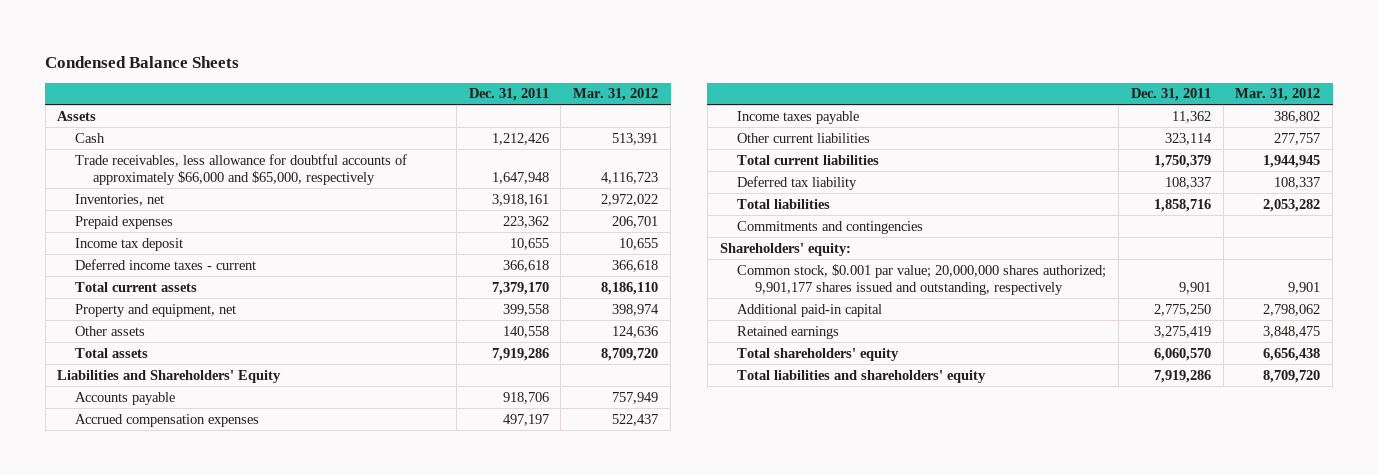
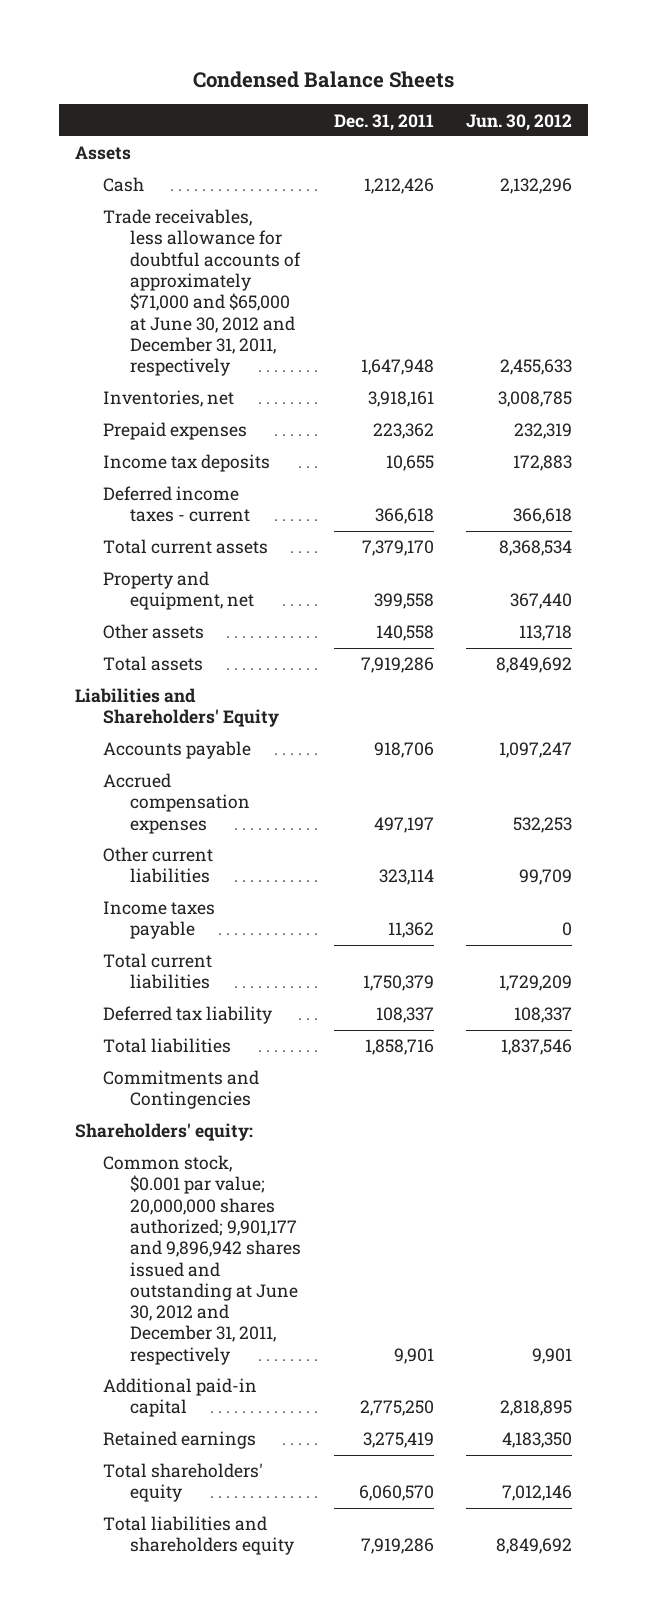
[573,88,659,102] Mar. 31, 2012 -> none
none -> [465,113,572,131] Jun. 30, 2012
[75,153,408,185] Trade receivables, less allowance for doubtful accounts of approximately $66,000 and $65,000, respectively -> [102,209,302,377] Trade receivables, less allowance for doubtful accounts of approximately $71,000 and $65,000 at June 30, 2012 and December 31, 2011, respectively
[75,237,184,251] Income tax deposit -> [102,454,270,473] Income tax deposits
[737,110,860,124] Income taxes payable -> [102,901,215,940] Income taxes payable
[737,220,924,234] Commitments and contingencies -> [102,1070,259,1110] Commitments and Contingencies
[737,263,1107,295] Common stock, $0.001 par value; 20,000,000 shares authorized; 9,901,177 shares issued and outstanding, respectively -> [102,1155,302,1365] Common stock, $0.001 par value; 20,000,000 shares authorized; 9,901,177 and 9,896,942 shares issued and outstanding at June 30, 2012 and December 31, 2011, respectively
[737,369,987,383] Total liabilities and shareholders' equity -> [102,1516,295,1556] Total liabilities and shareholders equity

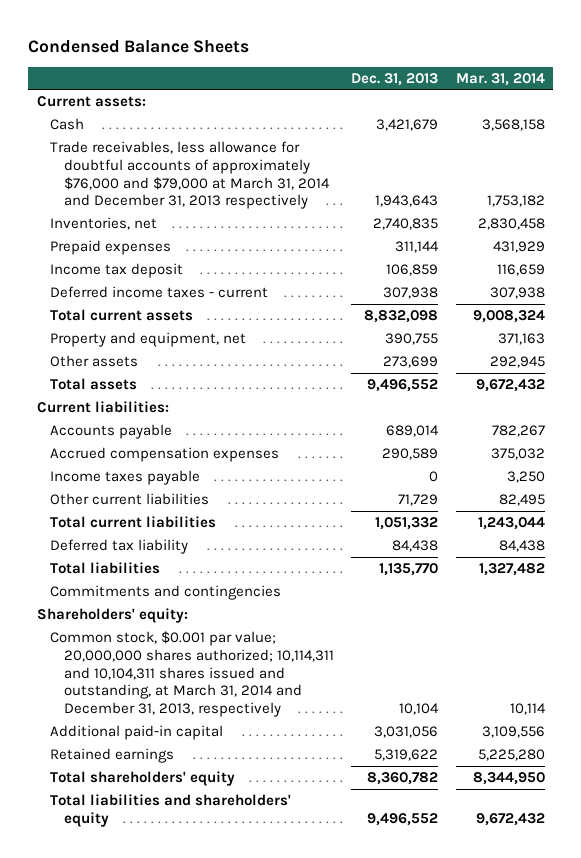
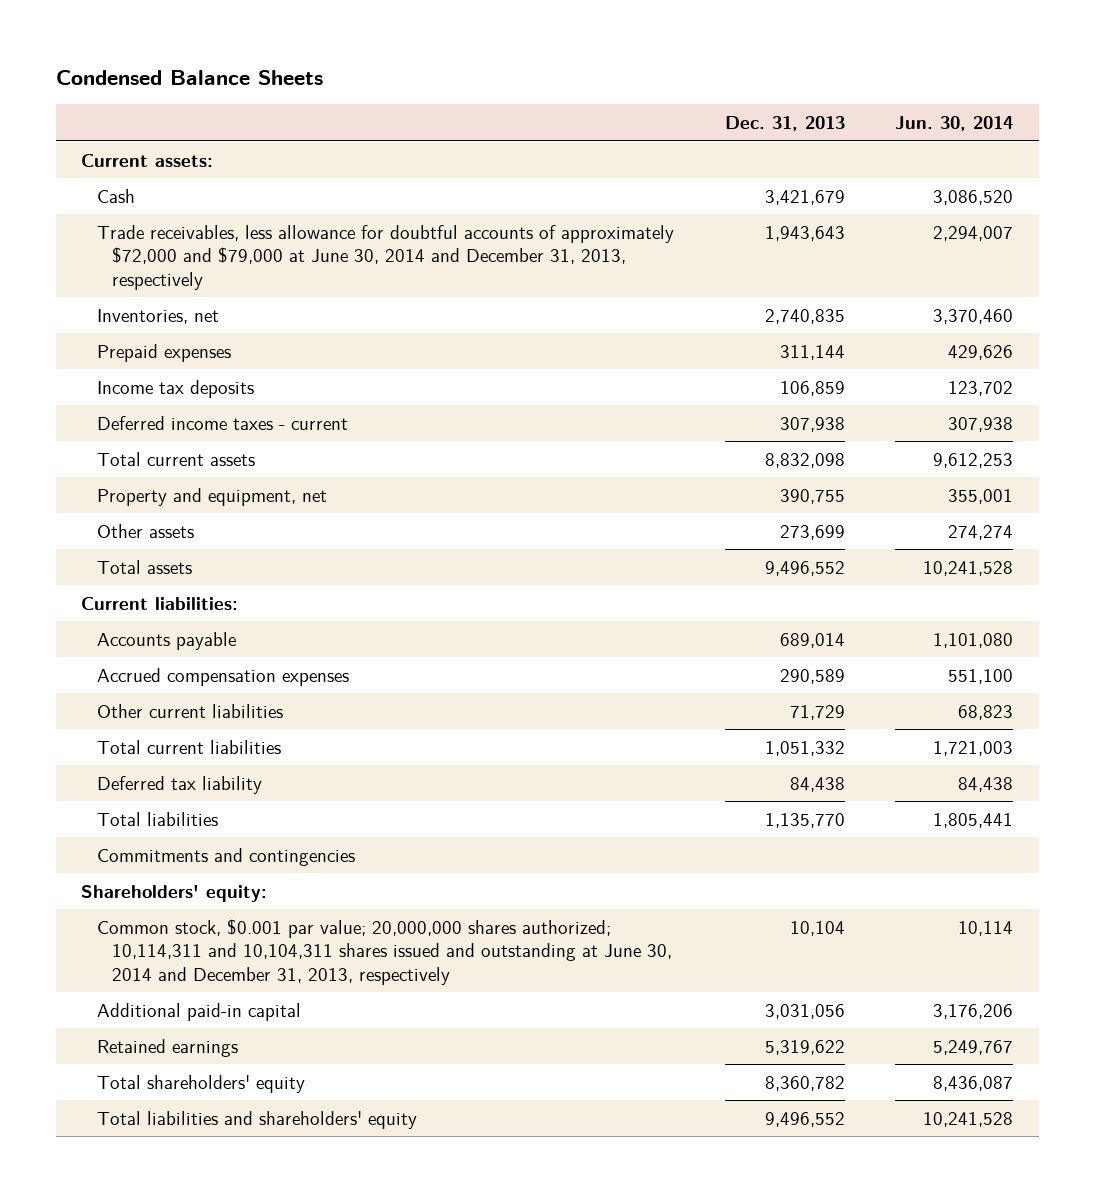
[455,72,545,86] Mar. 31, 2014 -> none
none -> [895,116,1014,132] Jun. 30, 2014
[50,141,330,210] Trade receivables, less allowance for doubtful accounts of approximately $76,000 and $79,000 at March 31, 2014 and December 31, 2013 respectively -> [96,224,674,290] Trade receivables, less allowance for doubtful accounts of approximately $72,000 and $79,000 at June 30, 2014 and December 31, 2013, respectively
[50,263,184,279] Income tax deposit -> [96,379,254,398] Income tax deposits
[50,470,201,486] Income taxes payable -> none
[50,631,334,718] Common stock, $0.001 par value; 20,000,000 shares authorized; 10,114,311 and 10,104,311 shares issued and outstanding, at March 31, 2014 and December 31, 2013, respectively -> [96,918,673,985] Common stock, $0.001 par value; 20,000,000 shares authorized; 10,114,311 and 10,104,311 shares issued and outstanding at June 30, 2014 and December 31, 2013, respectively

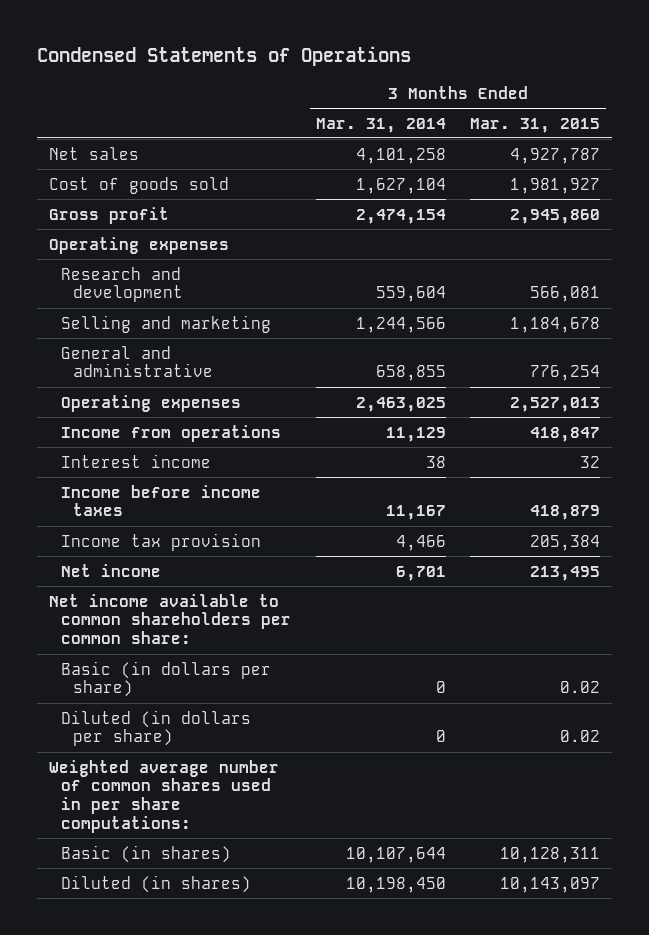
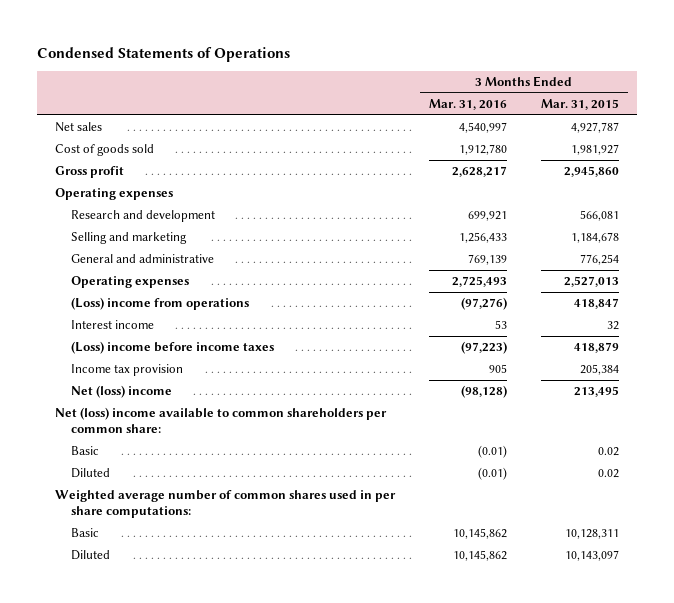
[315,117,446,133] Mar. 31, 2014 -> none
none -> [429,99,508,111] Mar. 31, 2016
[61,424,282,442] Income from operations -> [70,297,249,311] (Loss) income from operations
[61,484,262,517] Income before income taxes -> [70,341,274,355] (Loss) income before income taxes
[61,563,162,577] Net income -> [70,385,172,399] Net (loss) income
[49,593,292,645] Net income available to common shareholders per common share: -> [54,407,387,434] Net (loss) income available to common shareholders per common share:
[61,660,272,698] Basic (in dollars per share) -> [70,446,99,456] Basic
[61,709,252,747] Diluted (in dollars per share) -> [70,468,110,479] Diluted
[61,844,232,863] Basic (in shares) -> [70,528,99,538] Basic
[61,874,252,893] Diluted (in shares) -> [70,550,110,561] Diluted

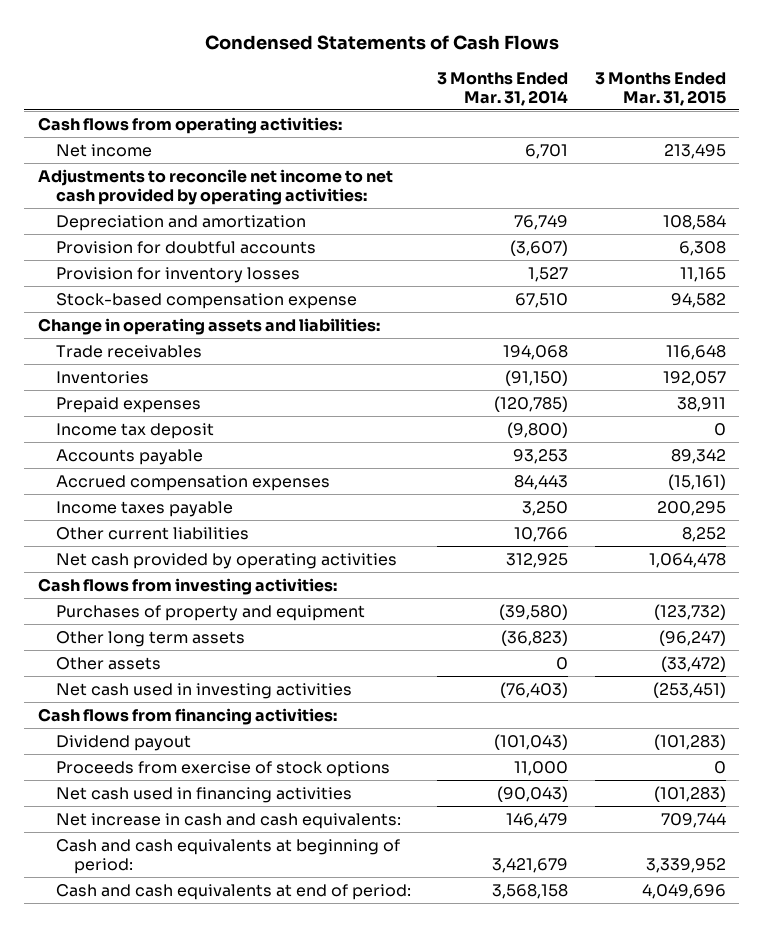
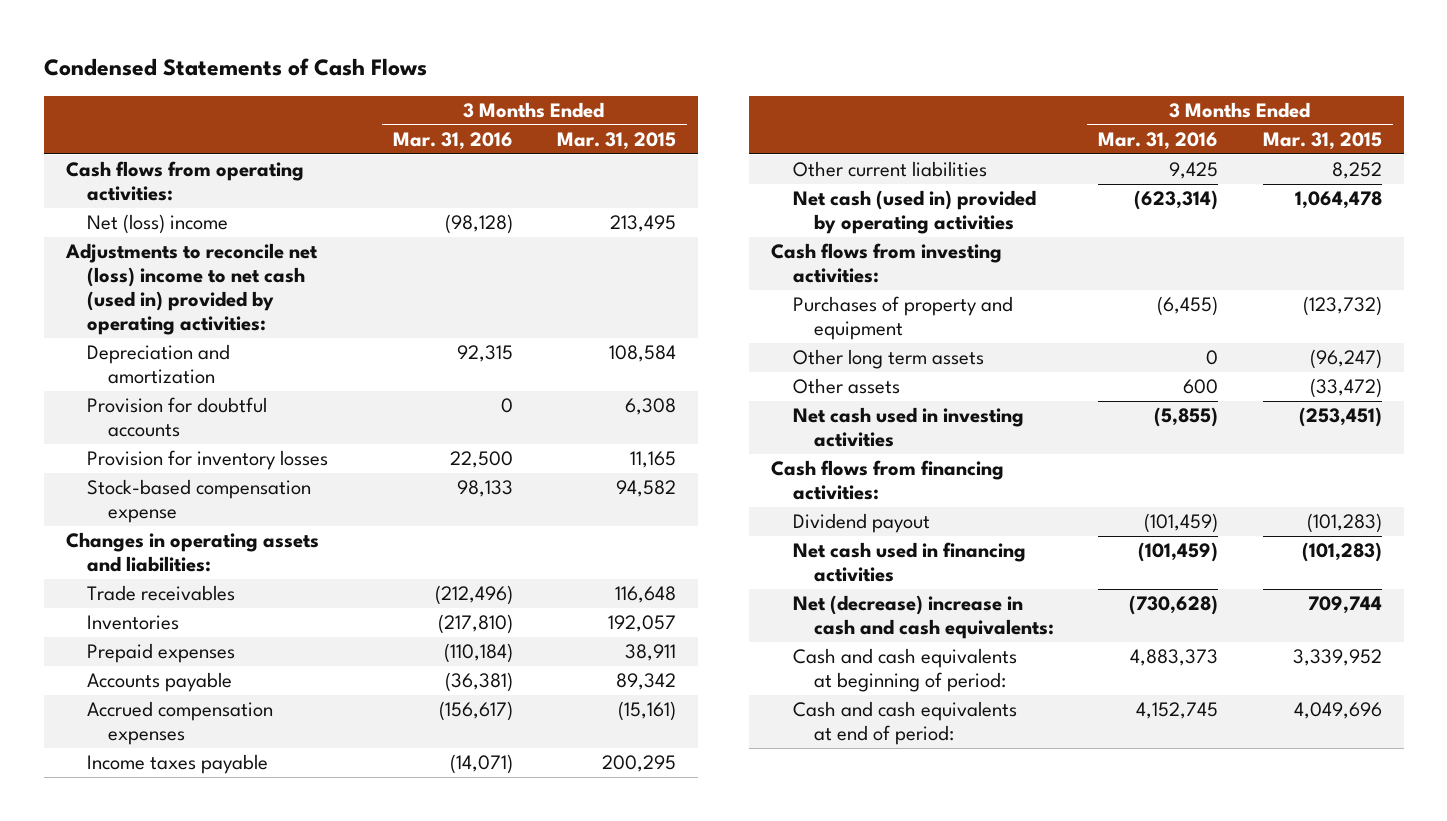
[437,71,569,106] 3 Months Ended Mar. 31, 2014 -> none
none -> [392,132,513,151] Mar. 31, 2016
[55,143,152,157] Net income -> [87,214,229,235] Net (loss) income
[37,168,393,205] Adjustments to reconcile net income to net cash provided by operating activities: -> [64,243,318,336] Adjustments to reconcile net (loss) income to net cash (used in) provided by operating activities:
[37,317,380,335] Change in operating assets and liabilities: -> [65,532,319,573] Changes in operating assets and liabilities:
[55,422,214,439] Income tax deposit -> none
[55,552,397,569] Net cash provided by operating activities -> [792,190,1036,235] Net cash (used in) provided by operating activities
[55,760,390,777] Proceeds from exercise of stock options -> none
[55,812,401,829] Net increase in cash and cash equivalents: -> [792,595,1054,640] Net (decrease) increase in cash and cash equivalents:

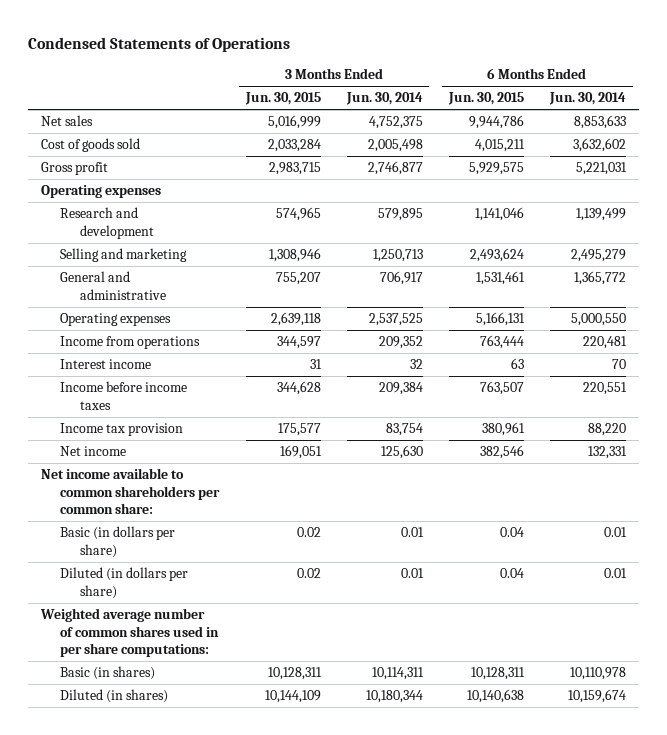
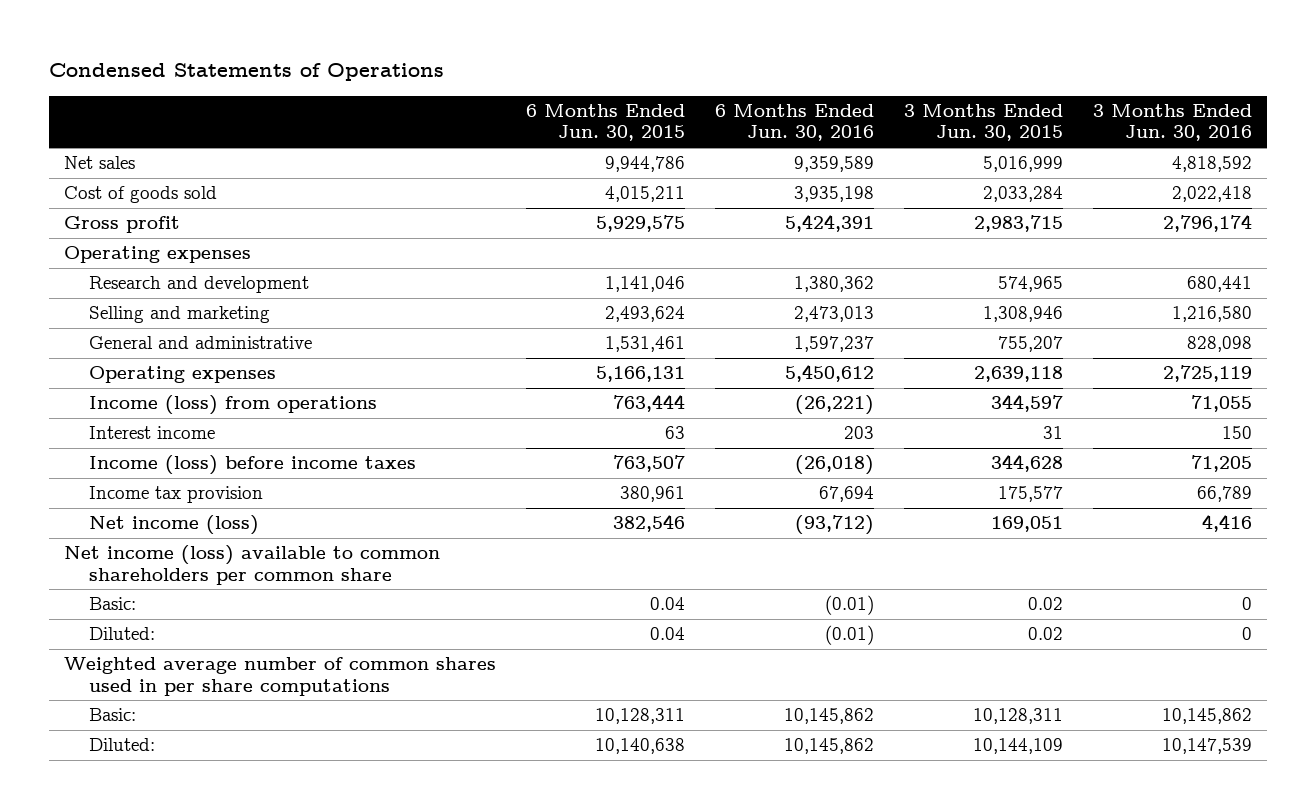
[345,92,423,106] Jun. 30, 2014 -> none
[548,92,626,106] Jun. 30, 2014 -> none
none -> [714,103,874,142] 6 Months Ended Jun. 30, 2016
none -> [1092,103,1252,142] 3 Months Ended Jun. 30, 2016
[60,336,201,350] Income from operations -> [89,395,378,416] Income (loss) from operations
[60,381,188,410] Income before income taxes -> [89,455,417,476] Income (loss) before income taxes
[60,446,127,457] Net income -> [89,515,260,536] Net income (loss)
[41,468,221,515] Net income available to common shareholders per common share: -> [63,545,440,585] Net income (loss) available to common shareholders per common share
[60,526,176,558] Basic (in dollars per share) -> [89,597,137,611] Basic:
[60,567,189,599] Diluted (in dollars per share) -> [89,627,156,641] Diluted:
[40,608,220,658] Weighted average number of common shares used in per share computations: -> [63,657,496,696] Weighted average number of common shares used in per share computations
[60,666,156,681] Basic (in shares) -> [89,708,137,722] Basic:
[60,689,169,704] Diluted (in shares) -> [89,738,156,752] Diluted:

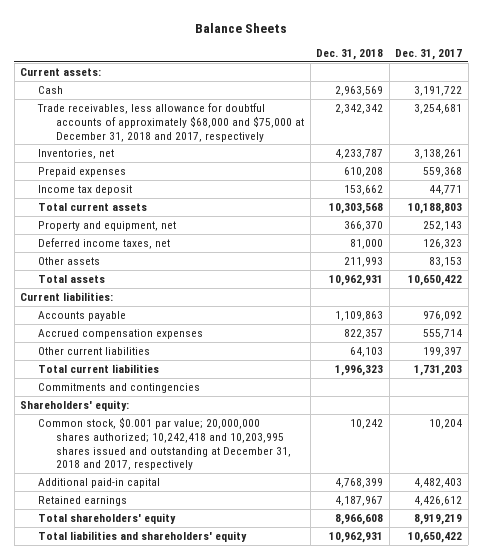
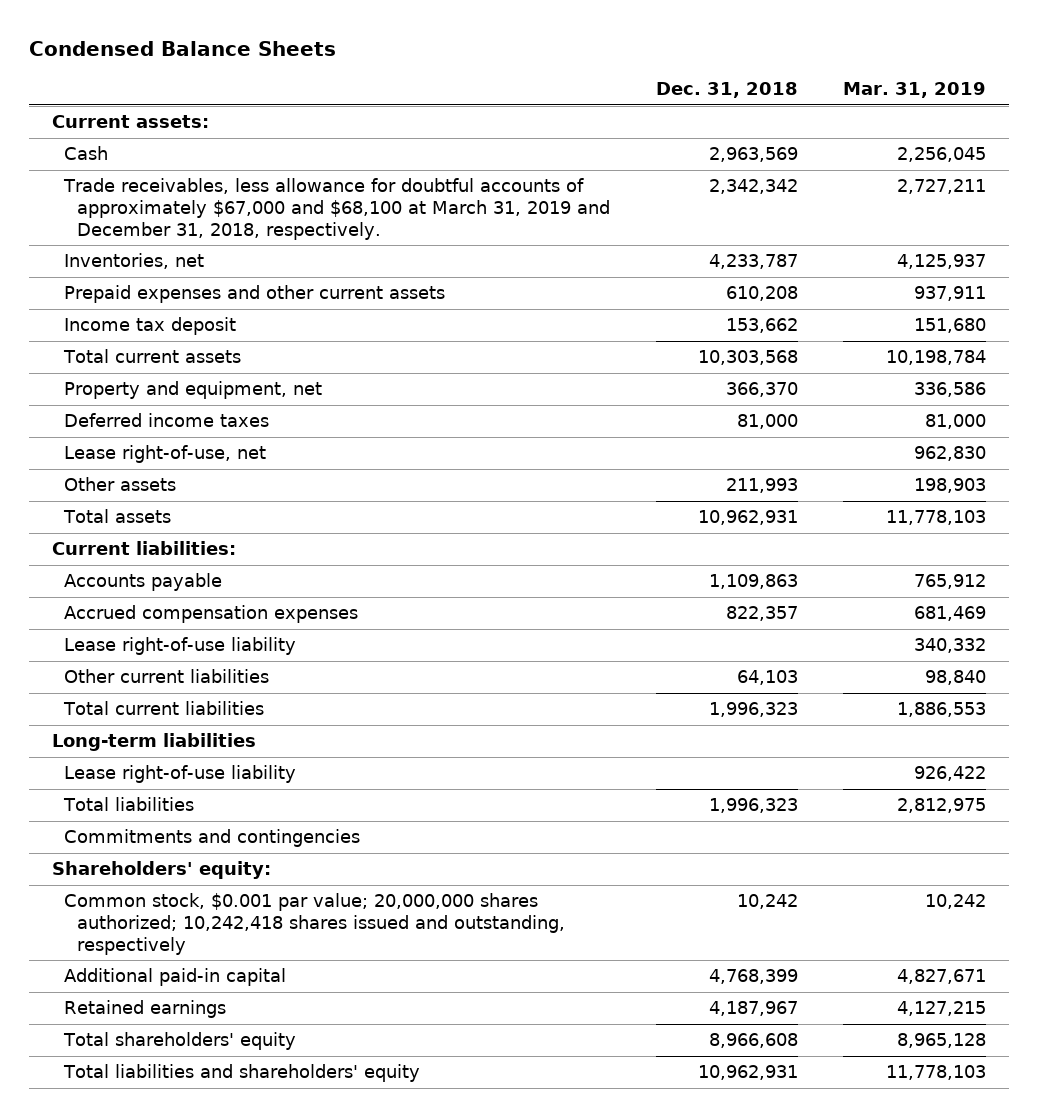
[195,22,288,33] Balance Sheets -> [28,40,336,56] Condensed Balance Sheets
[395,49,463,61] Dec. 31, 2017 -> none
none -> [843,82,987,99] Mar. 31, 2019
[37,102,305,142] Trade receivables, less allowance for doubtful accounts of approximately $68,000 and $75,000 at December 31, 2018 and 2017, respectively -> [63,178,610,240] Trade receivables, less allowance for doubtful accounts of approximately $67,000 and $68,100 at March 31, 2019 and December 31, 2018, respectively.
[38,166,127,177] Prepaid expenses -> [64,285,446,304] Prepaid expenses and other current assets
[38,237,171,249] Deferred income taxes, net -> [64,413,270,428] Deferred income taxes
none -> [64,445,267,464] Lease right-of-use, net
none -> [64,637,297,656] Lease right-of-use liability
none -> [51,733,256,752] Long-term liabilities
none -> [64,765,297,784] Lease right-of-use liability
none -> [63,797,195,812] Total liabilities
[38,416,292,471] Common stock, $0.001 par value; 20,000,000 shares authorized; 10,242,418 and 10,203,995 shares issued and outstanding at December 31, 2018 and 2017, respectively -> [64,893,565,955] Common stock, $0.001 par value; 20,000,000 shares authorized; 10,242,418 shares issued and outstanding, respectively

